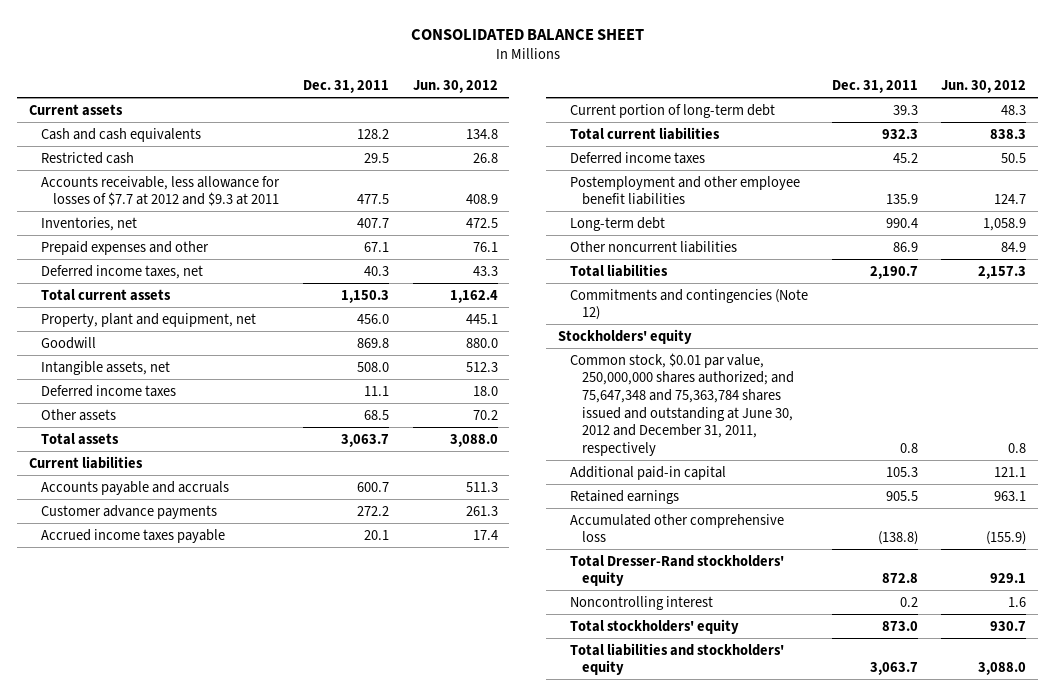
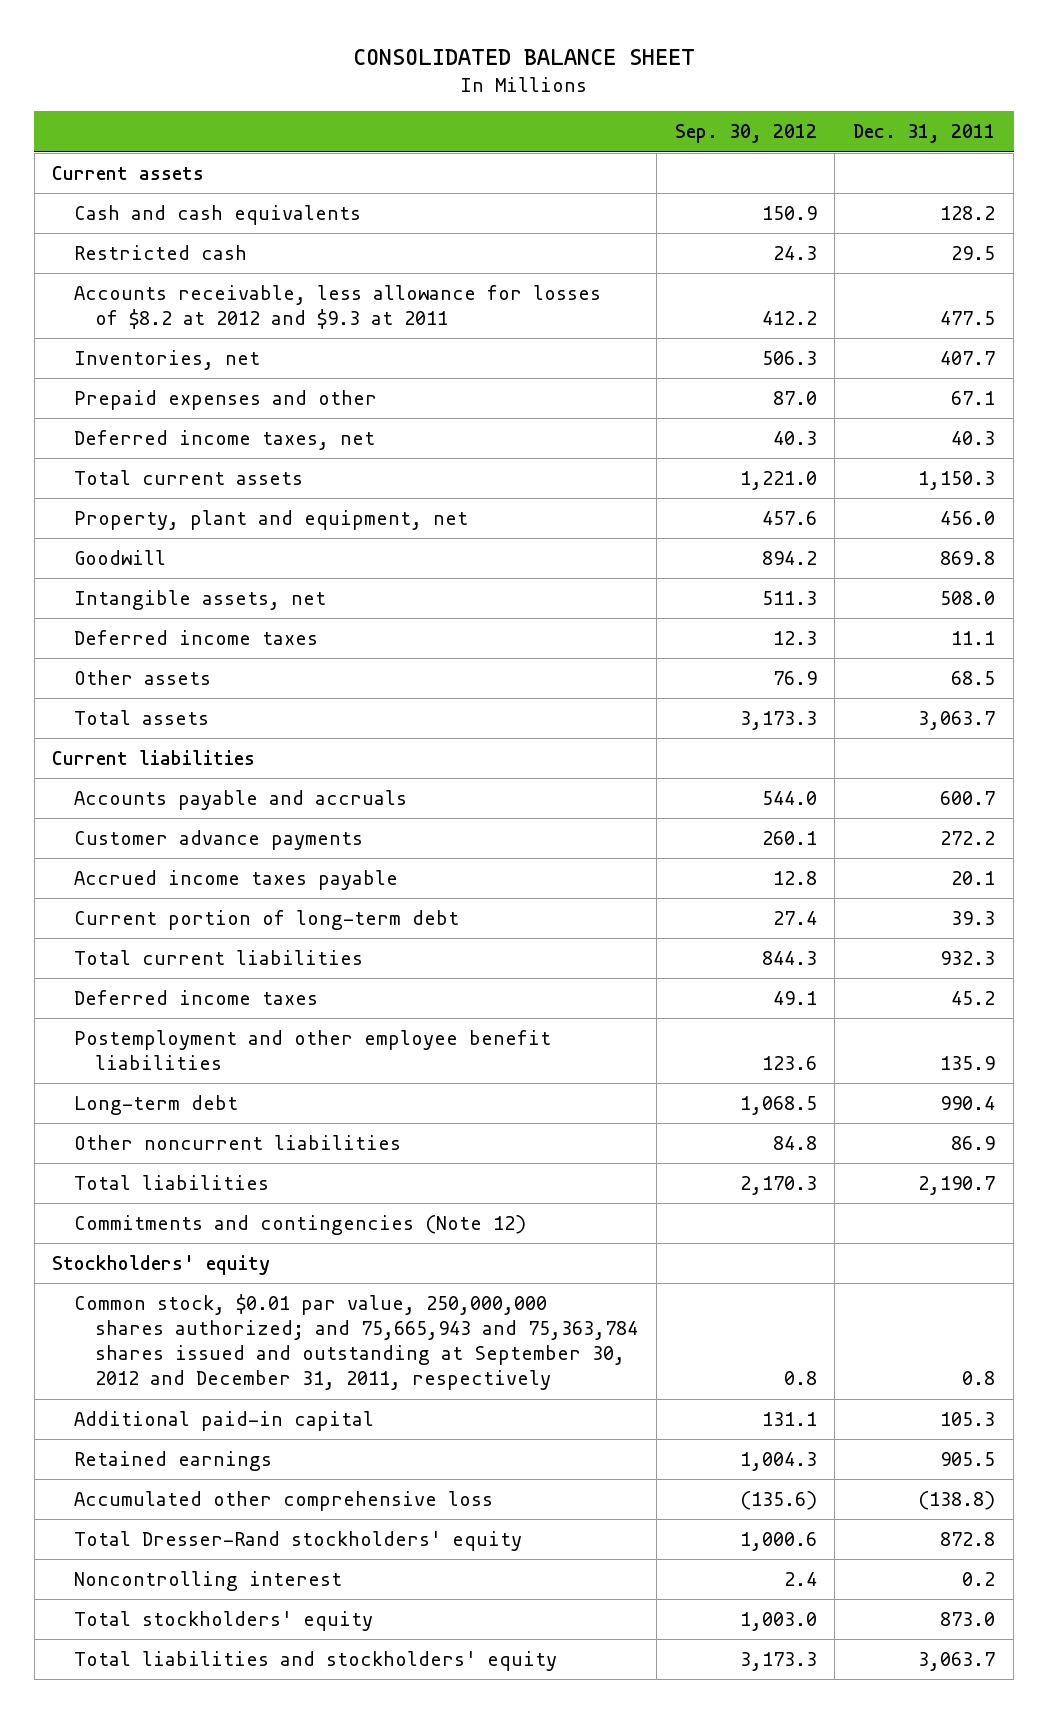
[412,80,498,94] Jun. 30, 2012 -> none
none -> [674,124,817,144] Sep. 30, 2012
[41,175,281,207] Accounts receivable, less allowance for losses of $7.7 at 2012 and $9.3 at 2011 -> [73,285,601,330] Accounts receivable, less allowance for losses of $8.2 at 2012 and $9.3 at 2011
[569,352,794,457] Common stock, $0.01 par value, 250,000,000 shares authorized; and 75,647,348 and 75,363,784 shares issued and outstanding at June 30, 2012 and December 31, 2011, respectively -> [73,1294,638,1391] Common stock, $0.01 par value, 250,000,000 shares authorized; and 75,665,943 and 75,363,784 shares issued and outstanding at September 30, 2012 and December 31, 2011, respectively

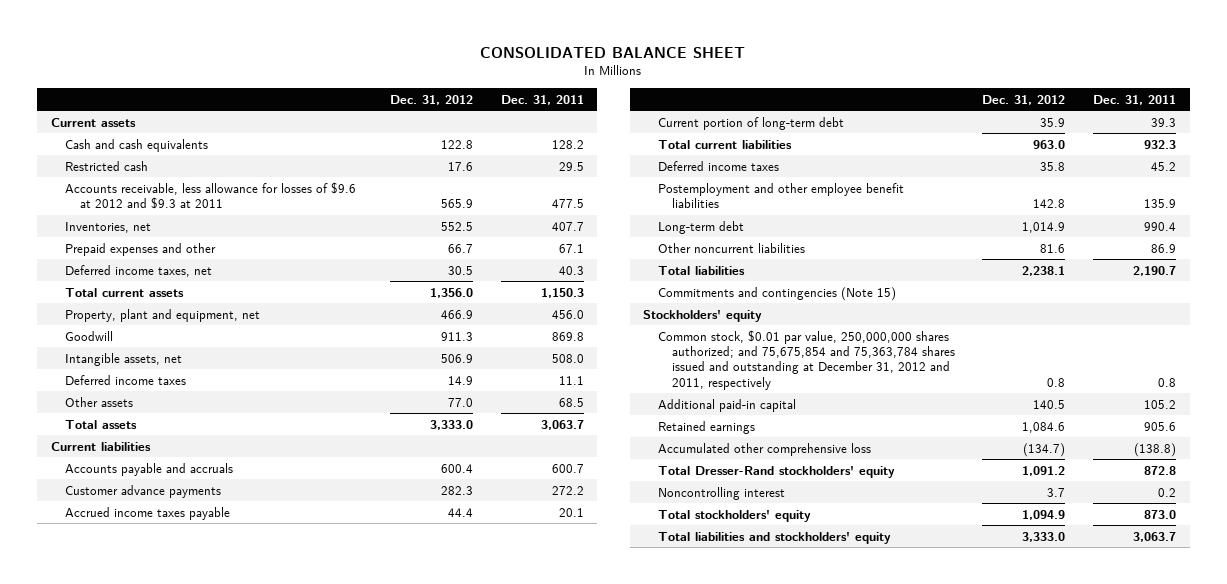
[674,124,817,144] Sep. 30, 2012 -> none
none -> [390,94,474,105] Dec. 31, 2012
[73,285,601,330] Accounts receivable, less allowance for losses of $8.2 at 2012 and $9.3 at 2011 -> [65,181,357,210] Accounts receivable, less allowance for losses of $9.6 at 2012 and $9.3 at 2011
[73,1215,526,1236] Commitments and contingencies (Note 12) -> [657,286,896,301] Commitments and contingencies (Note 15)
[73,1294,638,1391] Common stock, $0.01 par value, 250,000,000 shares authorized; and 75,665,943 and 75,363,784 shares issued and outstanding at September 30, 2012 and December 31, 2011, respectively -> [657,329,956,390] Common stock, $0.01 par value, 250,000,000 shares authorized; and 75,675,854 and 75,363,784 shares issued and outstanding at December 31, 2012 and 2011, respectively
[940,1412,996,1427] 105.3 -> [1143,399,1176,409] 105.2
[940,1452,996,1467] 905.5 -> [1143,421,1176,431] 905.6

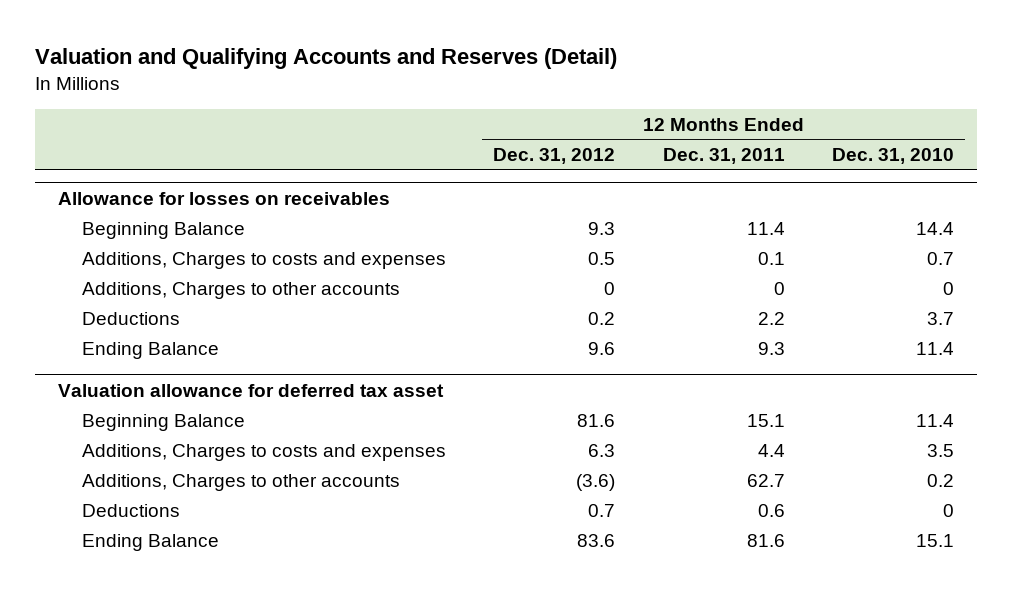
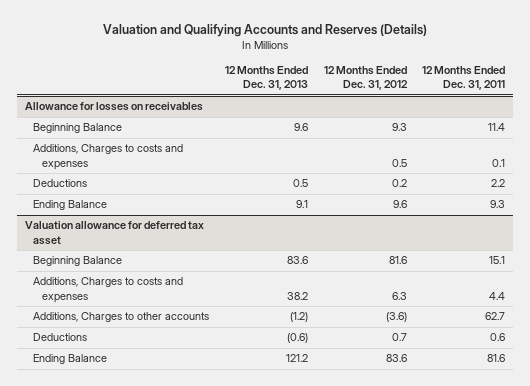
[34,48,617,70] Valuation and Qualifying Accounts and Reserves (Detail) -> [103,23,428,37] Valuation and Qualifying Accounts and Reserves (Details)
[831,148,954,165] Dec. 31, 2010 -> none
none -> [224,66,308,91] 12 Months Ended Dec. 31, 2013
[82,281,401,299] Additions, Charges to other accounts -> none

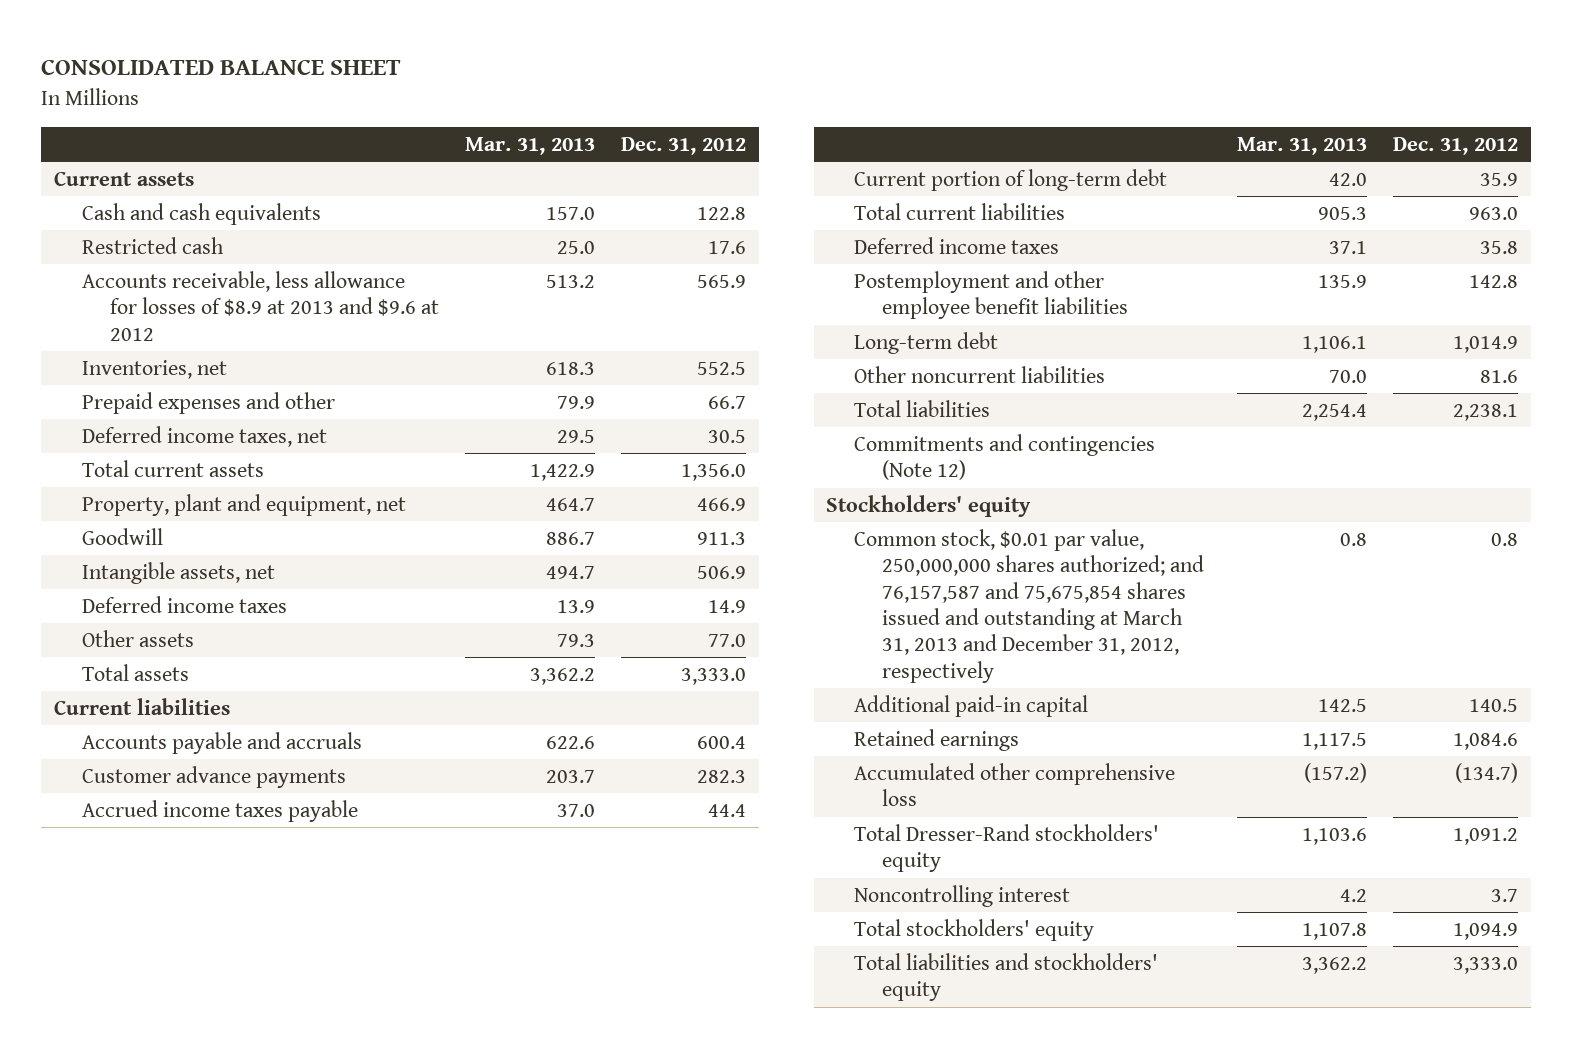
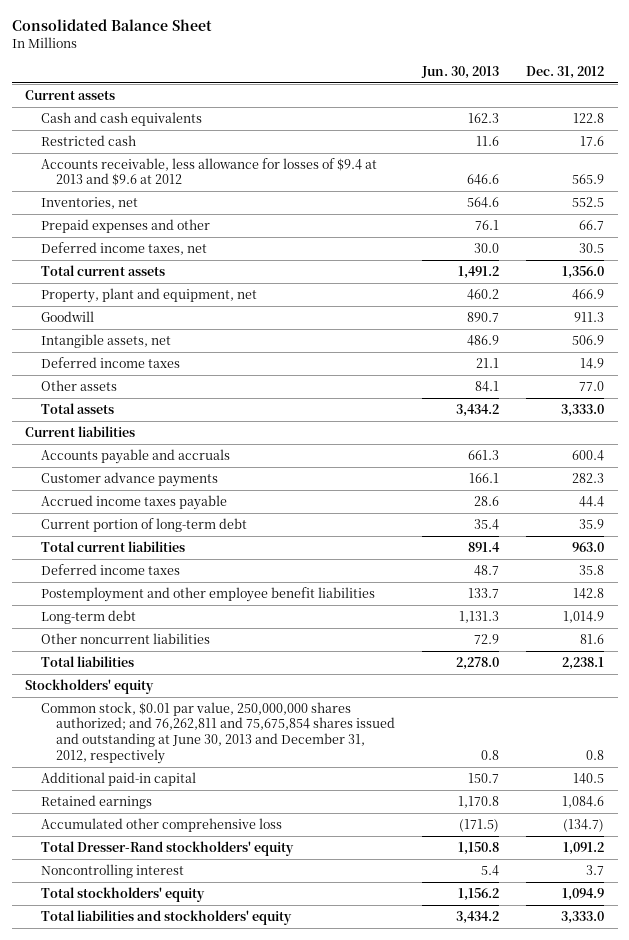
[41,59,402,76] CONSOLIDATED BALANCE SHEET -> [11,18,212,31] Consolidated Balance Sheet
[464,136,595,155] Mar. 31, 2013 -> none
none -> [420,65,499,79] Jun. 30, 2013
[82,270,439,341] Accounts receivable, less allowance for losses of $8.9 at 2013 and $9.6 at 2012 -> [40,157,377,187] Accounts receivable, less allowance for losses of $9.4 at 2013 and $9.6 at 2012
[854,433,1156,481] Commitments and contingencies (Note 12) -> none
[854,528,1205,683] Common stock, $0.01 par value, 250,000,000 shares authorized; and 76,157,587 and 75,675,854 shares issued and outstanding at March 31, 2013 and December 31, 2012, respectively -> [40,701,395,764] Common stock, $0.01 par value, 250,000,000 shares authorized; and 76,262,811 and 75,675,854 shares issued and outstanding at June 30, 2013 and December 31, 2012, respectively

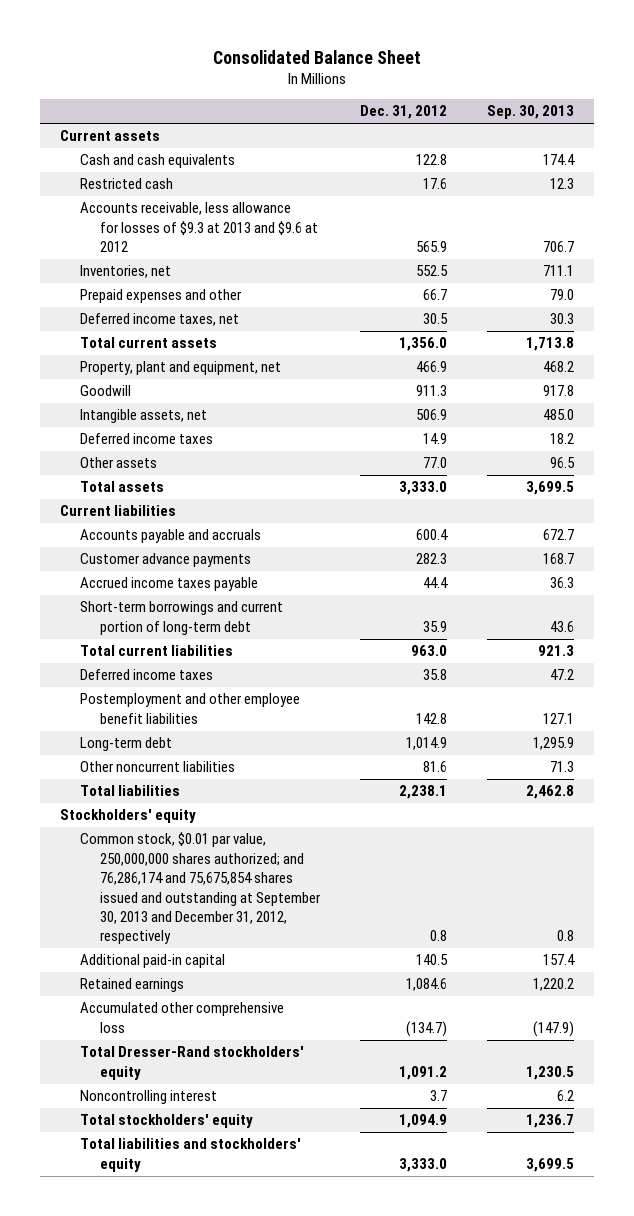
[420,65,499,79] Jun. 30, 2013 -> none
none -> [486,105,574,120] Sep. 30, 2013
[40,157,377,187] Accounts receivable, less allowance for losses of $9.4 at 2013 and $9.6 at 2012 -> [80,202,319,253] Accounts receivable, less allowance for losses of $9.3 at 2013 and $9.6 at 2012
[40,517,247,532] Current portion of long-term debt -> [80,601,284,635] Short-term borrowings and current portion of long-term debt
[40,701,395,764] Common stock, $0.01 par value, 250,000,000 shares authorized; and 76,262,811 and 75,675,854 shares issued and outstanding at June 30, 2013 and December 31, 2012, respectively -> [80,832,322,945] Common stock, $0.01 par value, 250,000,000 shares authorized; and 76,286,174 and 75,675,854 shares issued and outstanding at September 30, 2013 and December 31, 2012, respectively

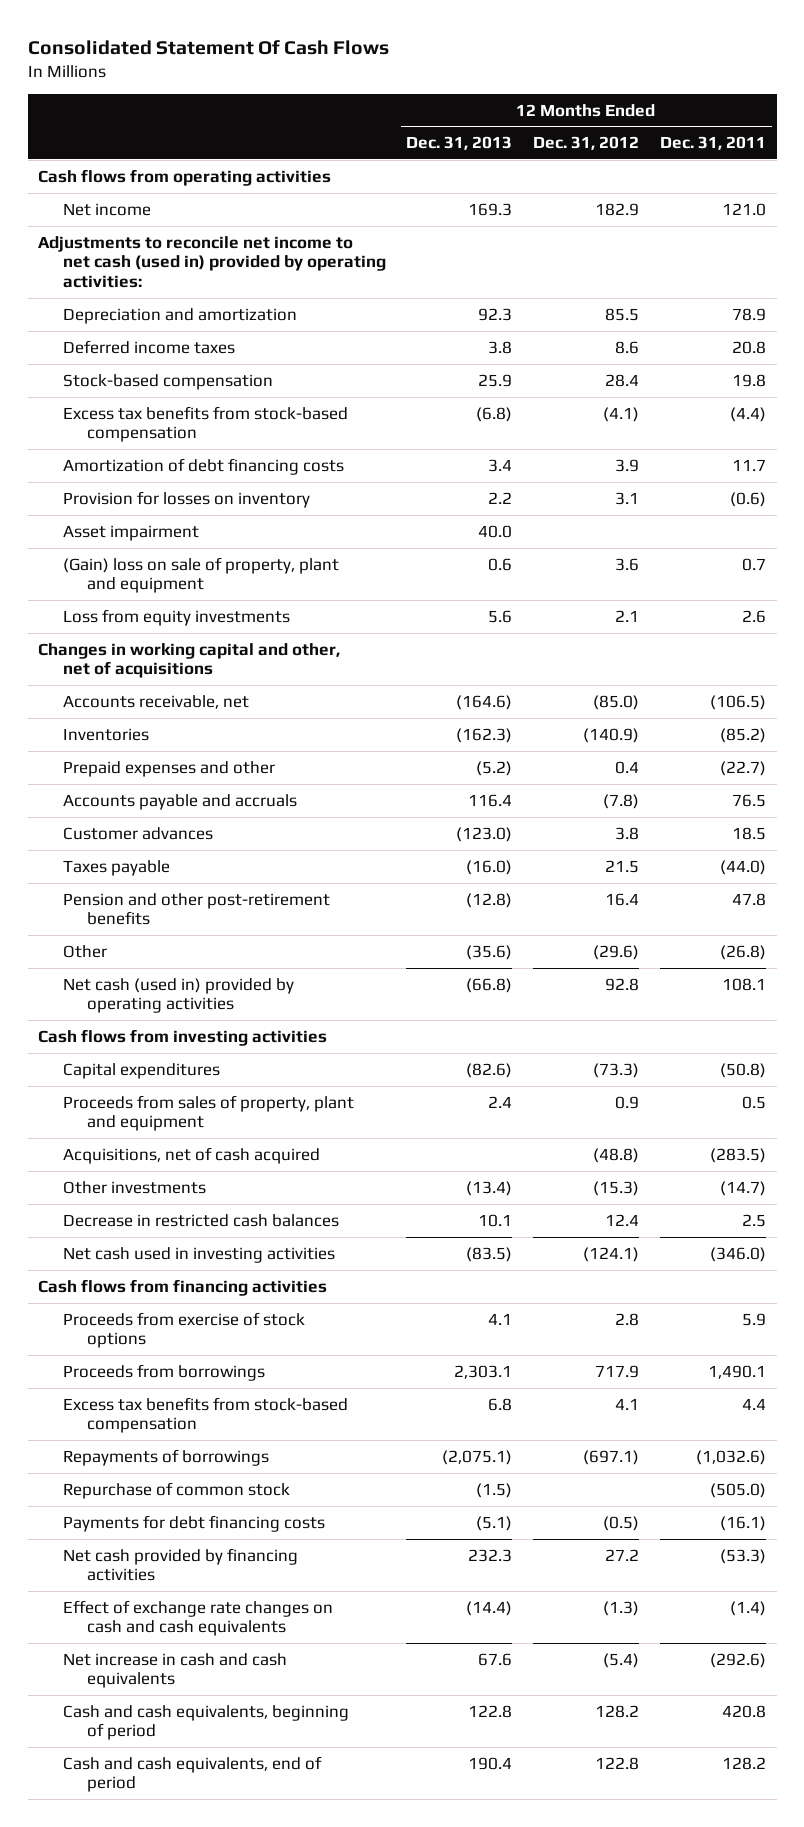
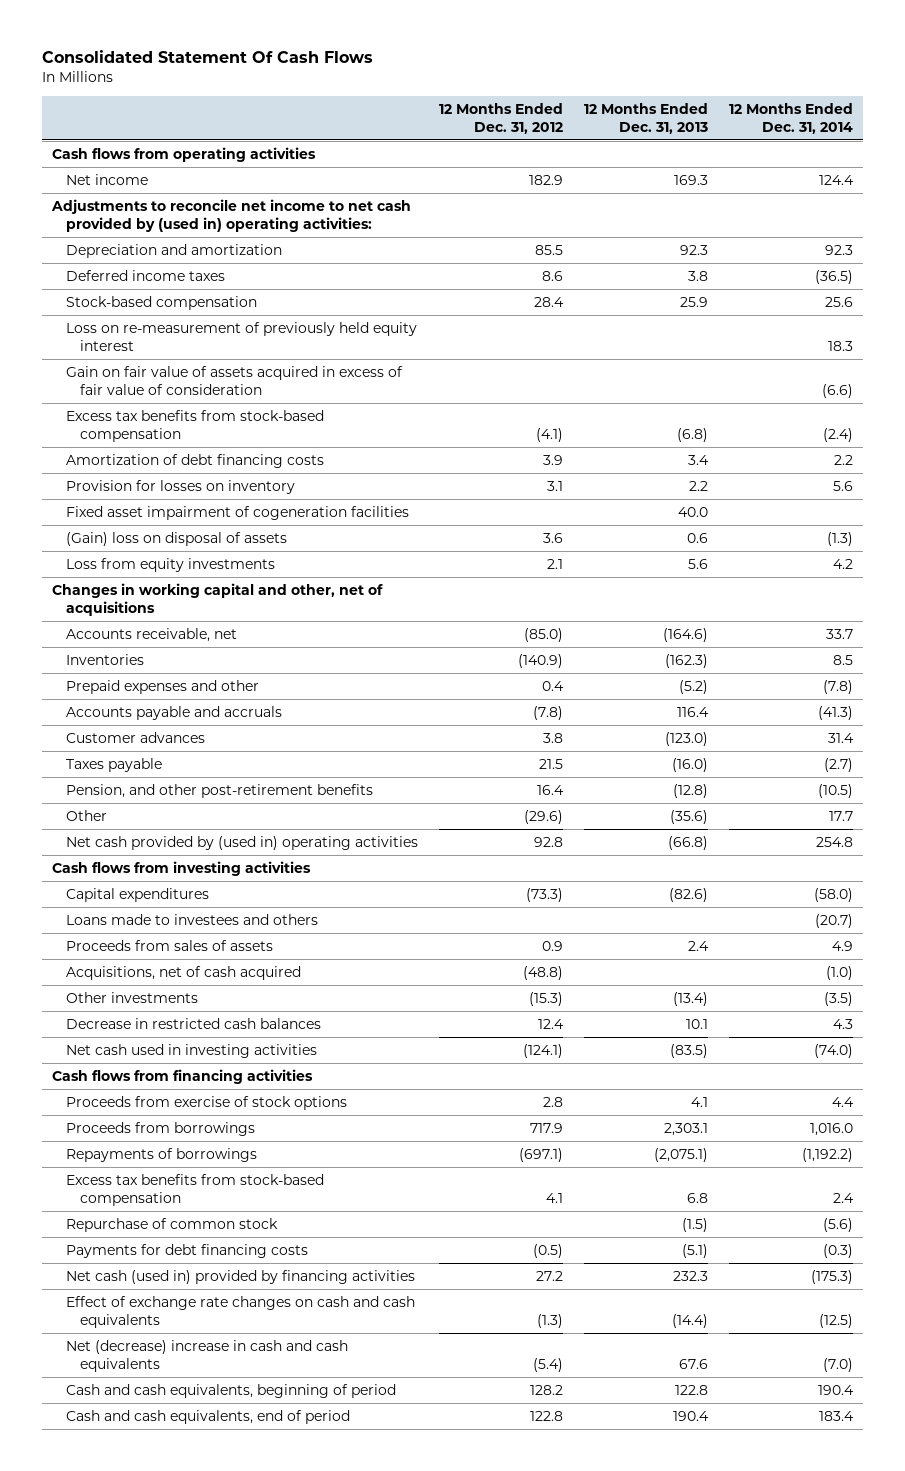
[660,136,767,151] Dec. 31, 2011 -> none
none -> [728,102,853,134] 12 Months Ended Dec. 31, 2014
[38,235,386,288] Adjustments to reconcile net income to net cash (used in) provided by operating activities: -> [51,198,412,232] Adjustments to reconcile net income to net cash provided by (used in) operating activities:
none -> [66,321,418,351] Loss on re-measurement of previously held equity interest
none -> [66,365,404,395] Gain on fair value of assets acquired in excess of fair value of consideration
[62,524,199,541] Asset impairment -> [66,505,410,520] Fixed asset impairment of cogeneration facilities
[62,556,339,594] (Gain) loss on sale of property, plant and equipment -> [66,531,288,546] (Gain) loss on disposal of assets
[62,892,330,926] Pension and other post-retirement benefits -> [66,783,374,798] Pension, and other post-retirement benefits
[62,977,294,1014] Net cash (used in) provided by operating activities -> [66,835,419,850] Net cash provided by (used in) operating activities
none -> [66,913,319,925] Loans made to investees and others
[62,1094,354,1132] Proceeds from sales of property, plant and equipment -> [66,939,274,951] Proceeds from sales of assets
[62,1396,348,1434] Excess tax benefits from stock-based compensation -> [66,1173,325,1206] Excess tax benefits from stock-based compensation
[62,1547,298,1582] Net cash provided by financing activities -> [66,1269,416,1284] Net cash (used in) provided by financing activities
[62,1652,287,1689] Net increase in cash and cash equivalents -> [66,1339,349,1372] Net (decrease) increase in cash and cash equivalents

